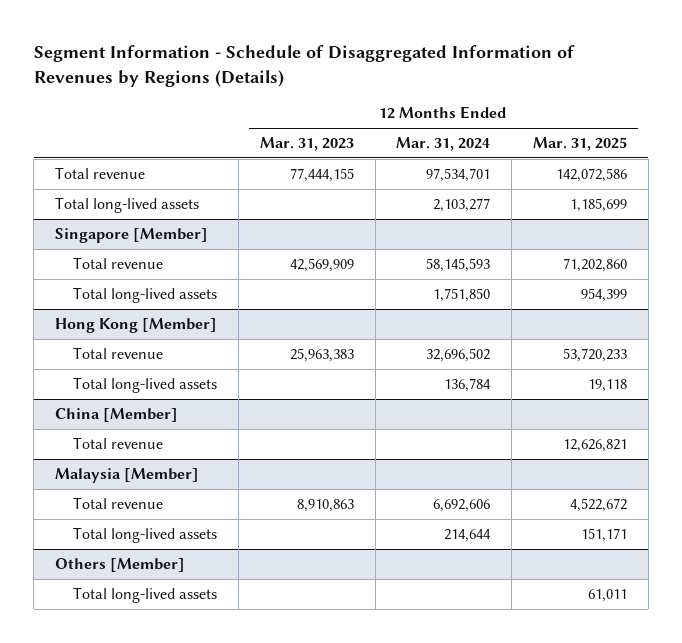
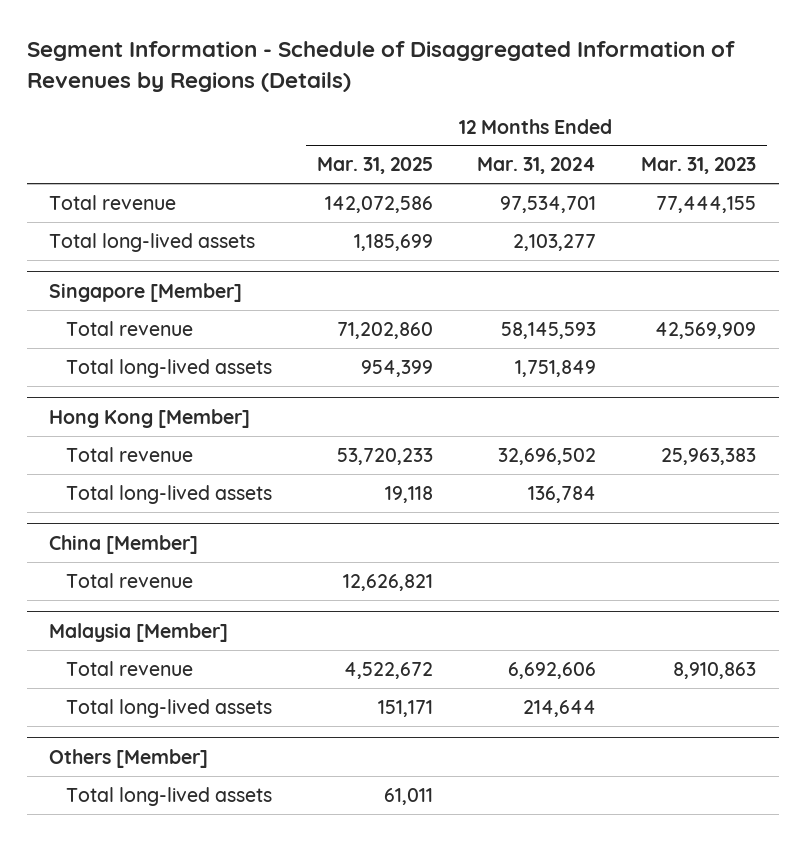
[433,287,491,302] 1,751,850 -> [515,359,597,377] 1,751,849

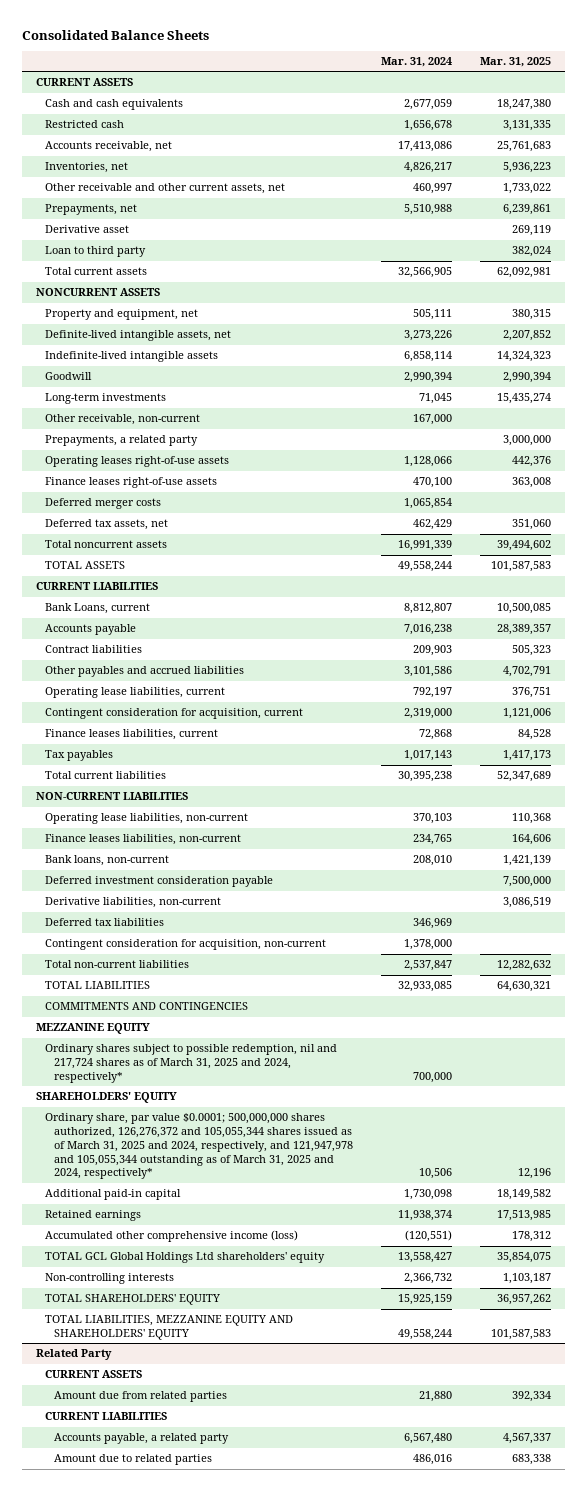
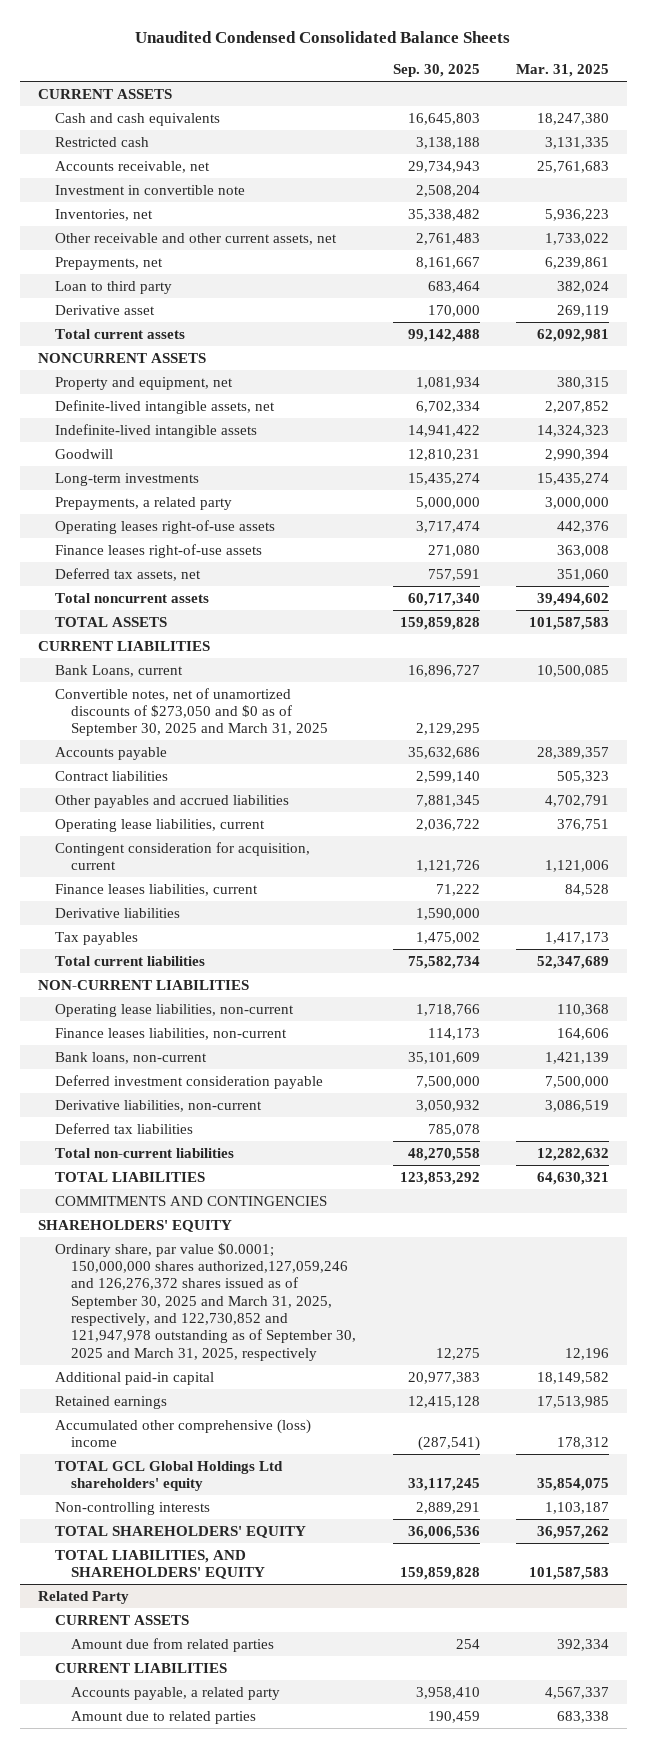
[22,29,210,40] Consolidated Balance Sheets -> [135,30,511,43] Unaudited Condensed Consolidated Balance Sheets
[380,56,452,67] Mar. 31, 2024 -> none
none -> [392,64,480,78] Sep. 30, 2025
none -> [54,184,245,195] Investment in convertible note
[44,225,129,234] Derivative asset -> [54,304,155,315] Derivative asset
[44,414,200,426] Other receivable, non-current -> none
[44,498,161,510] Deferred merger costs -> none
none -> [54,687,329,737] Convertible notes, net of unamortized discounts of $273,050 and $0 as of September 30, 2025 and March 31, 2025
none -> [54,907,180,918] Derivative liabilities
[44,939,326,951] Contingent consideration for acquisition, non-current -> none
[36,1023,151,1035] MEZZANINE EQUITY -> none
[44,1044,337,1083] Ordinary shares subject to possible redemption, nil and 217,724 shares as of March 31, 2025 and 2024, respectively* -> none
[44,1113,353,1180] Ordinary share, par value $0.0001; 500,000,000 shares authorized, 126,276,372 and 105,055,344 shares issued as of March 31, 2025 and 2024, respectively, and 121,947,978 and 105,055,344 outstanding as of March 31, 2025 and 2024, respectively* -> [54,1242,357,1361] Ordinary share, par value $0.0001; 150,000,000 shares authorized,127,059,246 and 126,276,372 shares issued as of September 30, 2025 and March 31, 2025, respectively, and 122,730,852 and 121,947,978 outstanding as of September 30, 2025 and March 31, 2025, respectively
[44,1230,298,1243] Accumulated other comprehensive income (loss) -> [54,1418,311,1447] Accumulated other comprehensive (loss) income
[44,1315,293,1341] TOTAL LIABILITIES, MEZZANINE EQUITY AND SHAREHOLDERS' EQUITY -> [54,1549,266,1579] TOTAL LIABILITIES, AND SHAREHOLDERS' EQUITY

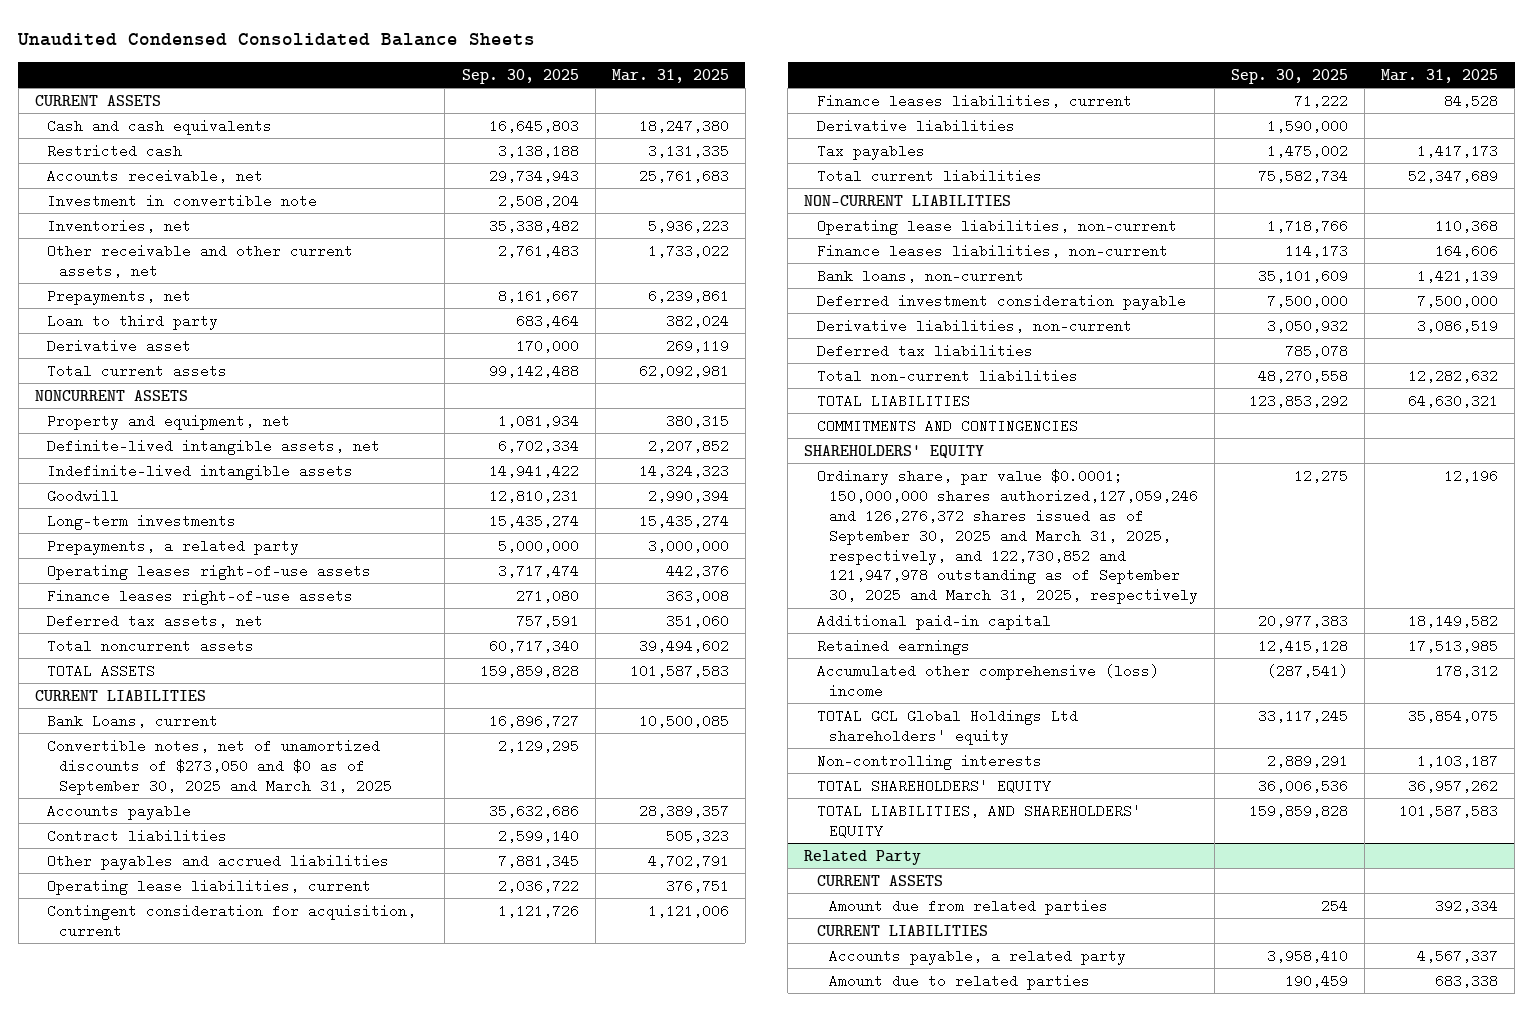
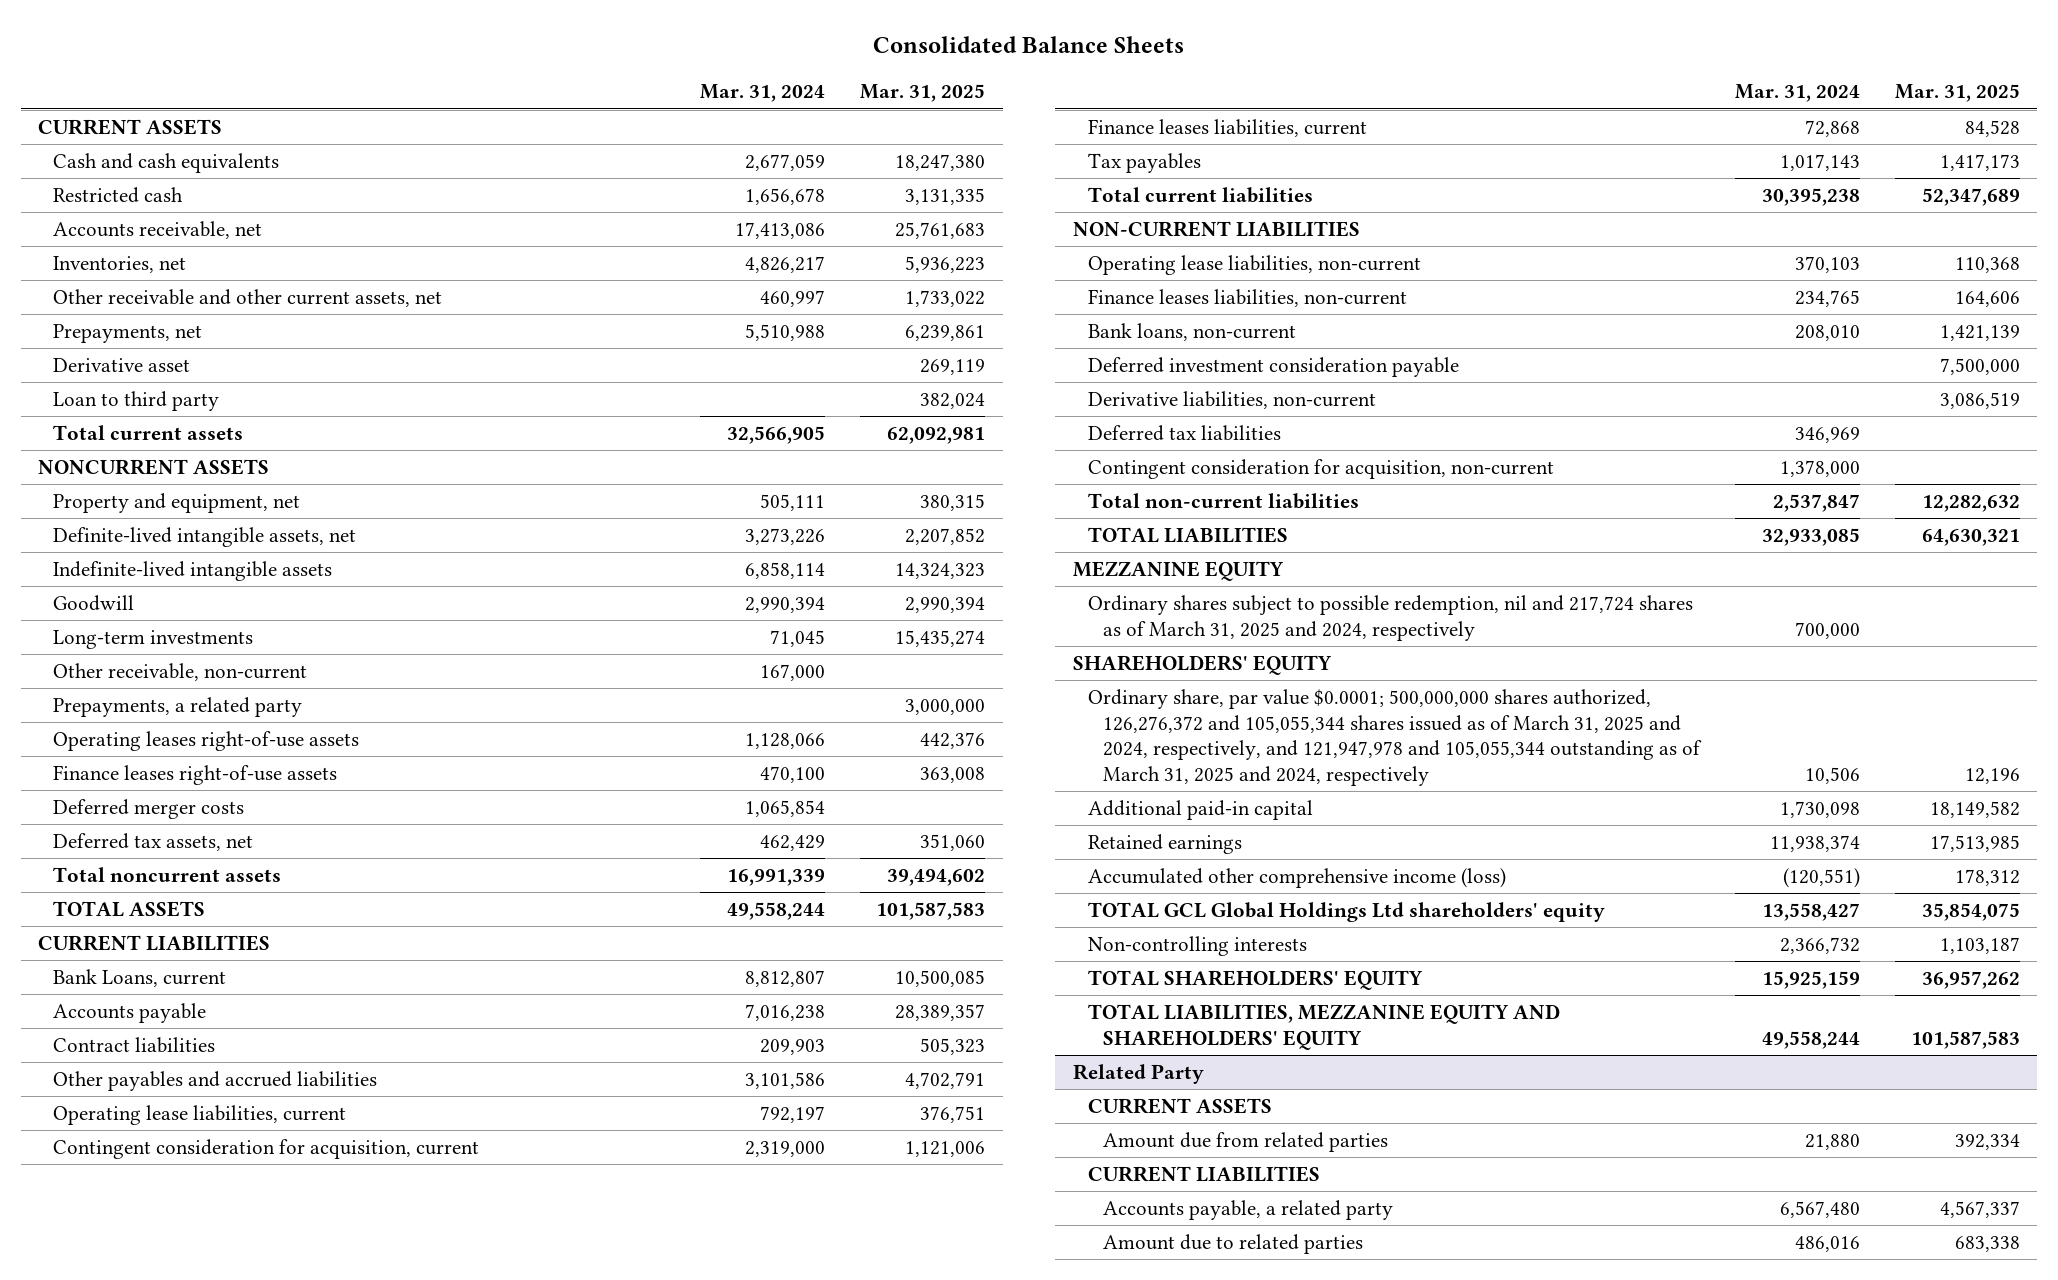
[17,32,536,46] Unaudited Condensed Consolidated Balance Sheets -> [873,36,1185,54] Consolidated Balance Sheets
[461,68,579,84] Sep. 30, 2025 -> none
none -> [700,84,826,103] Mar. 31, 2024
[47,193,318,208] Investment in convertible note -> none
[47,313,219,330] Loan to third party -> [53,391,220,412] Loan to third party
none -> [53,663,308,682] Other receivable, non-current
none -> [53,799,245,820] Deferred merger costs
[47,738,393,795] Convertible notes, net of unamortized discounts of $273,050 and $0 as of September 30, 2025 and March 31, 2025 -> none
[816,118,1015,133] Derivative liabilities -> none
none -> [1087,459,1554,480] Contingent consideration for acquisition, non-current
[816,418,1078,433] COMMITMENTS AND CONTINGENCIES -> none
none -> [1072,561,1284,582] MEZZANINE EQUITY
none -> [1087,595,1693,641] Ordinary shares subject to possible redemption, nil and 217,724 shares as of March 31, 2025 and 2024, respectively
[816,468,1199,605] Ordinary share, par value $0.0001; 150,000,000 shares authorized,127,059,246 and 126,276,372 shares issued as of September 30, 2025 and March 31, 2025, respectively, and 122,730,852 and 121,947,978 outstanding as of September 30, 2025 and March 31, 2025, respectively -> [1087,689,1702,786] Ordinary share, par value $0.0001; 500,000,000 shares authorized, 126,276,372 and 105,055,344 shares issued as of March 31, 2025 and 2024, respectively, and 121,947,978 and 105,055,344 outstanding as of March 31, 2025 and 2024, respectively
[816,663,1159,698] Accumulated other comprehensive (loss) income -> [1087,868,1506,889] Accumulated other comprehensive income (loss)
[816,803,1141,838] TOTAL LIABILITIES, AND SHAREHOLDERS' EQUITY -> [1087,1004,1560,1050] TOTAL LIABILITIES, MEZZANINE EQUITY AND SHAREHOLDERS' EQUITY

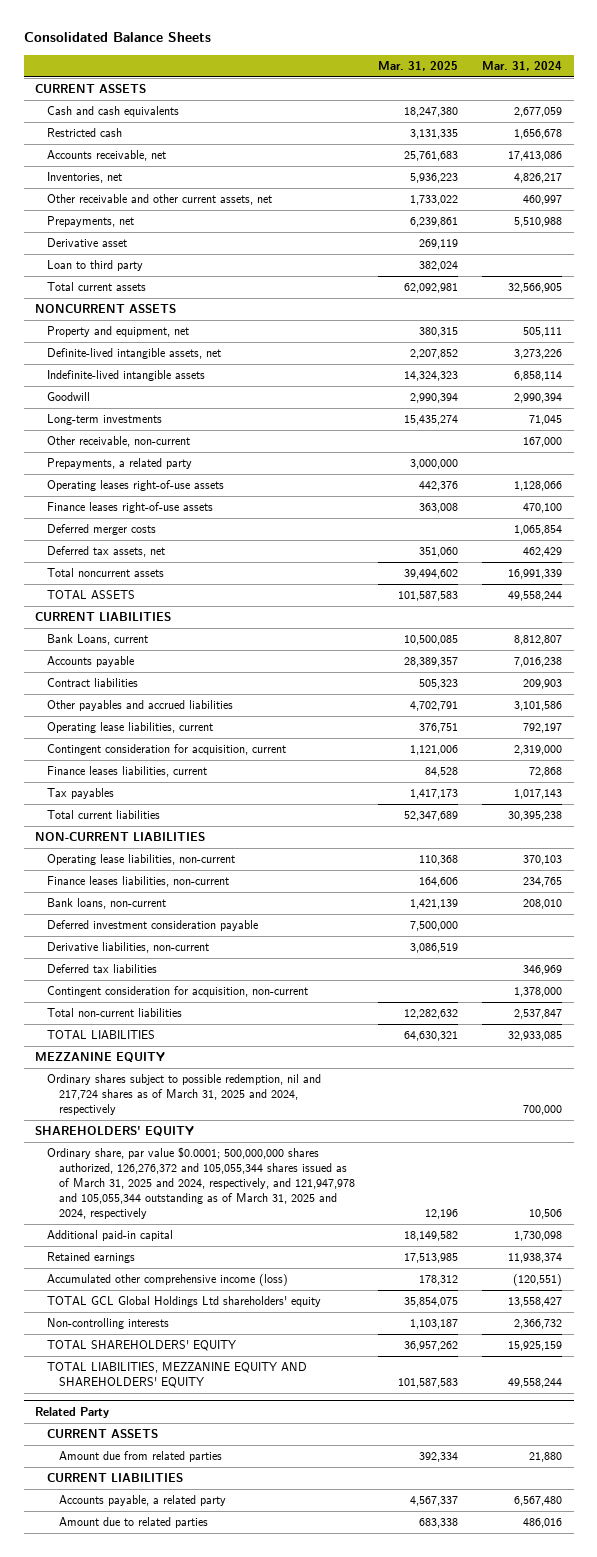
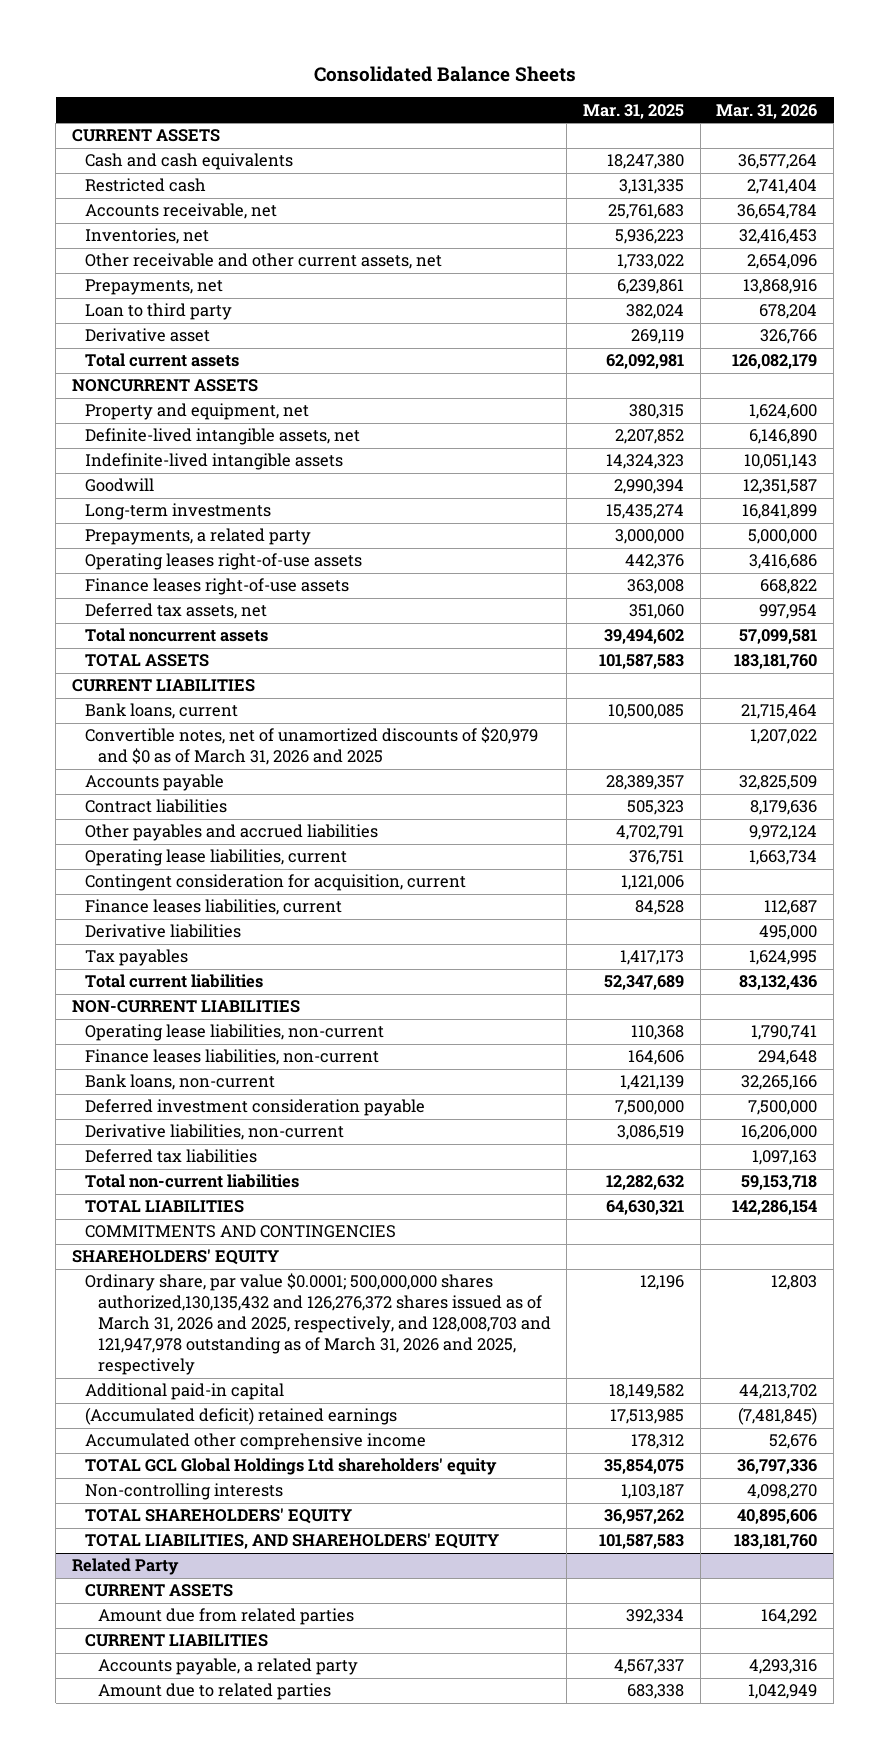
[482,60,563,71] Mar. 31, 2024 -> none
none -> [716,103,818,119] Mar. 31, 2026
[46,238,127,248] Derivative asset -> [84,328,210,343] Derivative asset
[46,436,190,448] Other receivable, non-current -> none
[46,524,156,536] Deferred merger costs -> none
[46,634,148,646] Bank Loans, current -> [84,703,238,720] Bank loans, current
none -> [84,727,538,766] Convertible notes, net of unamortized discounts of $20,979 and $0 as of March 31, 2026 and 2025
none -> [84,924,241,939] Derivative liabilities
[46,986,308,998] Contingent consideration for acquisition, non-current -> none
[35,1052,166,1063] MEZZANINE EQUITY -> none
[46,1074,321,1116] Ordinary shares subject to possible redemption, nil and 217,724 shares as of March 31, 2025 and 2024, respectively -> none
none -> [84,1225,396,1239] COMMITMENTS AND CONTINGENCIES
[46,1147,355,1220] Ordinary share, par value $0.0001; 500,000,000 shares authorized, 126,276,372 and 105,055,344 shares issued as of March 31, 2025 and 2024, respectively, and 121,947,978 and 105,055,344 outstanding as of March 31, 2025 and 2024, respectively -> [84,1273,551,1376] Ordinary share, par value $0.0001; 500,000,000 shares authorized,130,135,432 and 126,276,372 shares issued as of March 31, 2026 and 2025, respectively, and 128,008,703 and 121,947,978 outstanding as of March 31, 2026 and 2025, respectively
[46,1252,135,1264] Retained earnings -> [84,1407,397,1426] (Accumulated deficit) retained earnings
[46,1274,288,1287] Accumulated other comprehensive income (loss) -> [84,1433,426,1451] Accumulated other comprehensive income
[46,1362,307,1389] TOTAL LIABILITIES, MEZZANINE EQUITY AND SHAREHOLDERS' EQUITY -> [84,1533,499,1550] TOTAL LIABILITIES, AND SHAREHOLDERS' EQUITY

